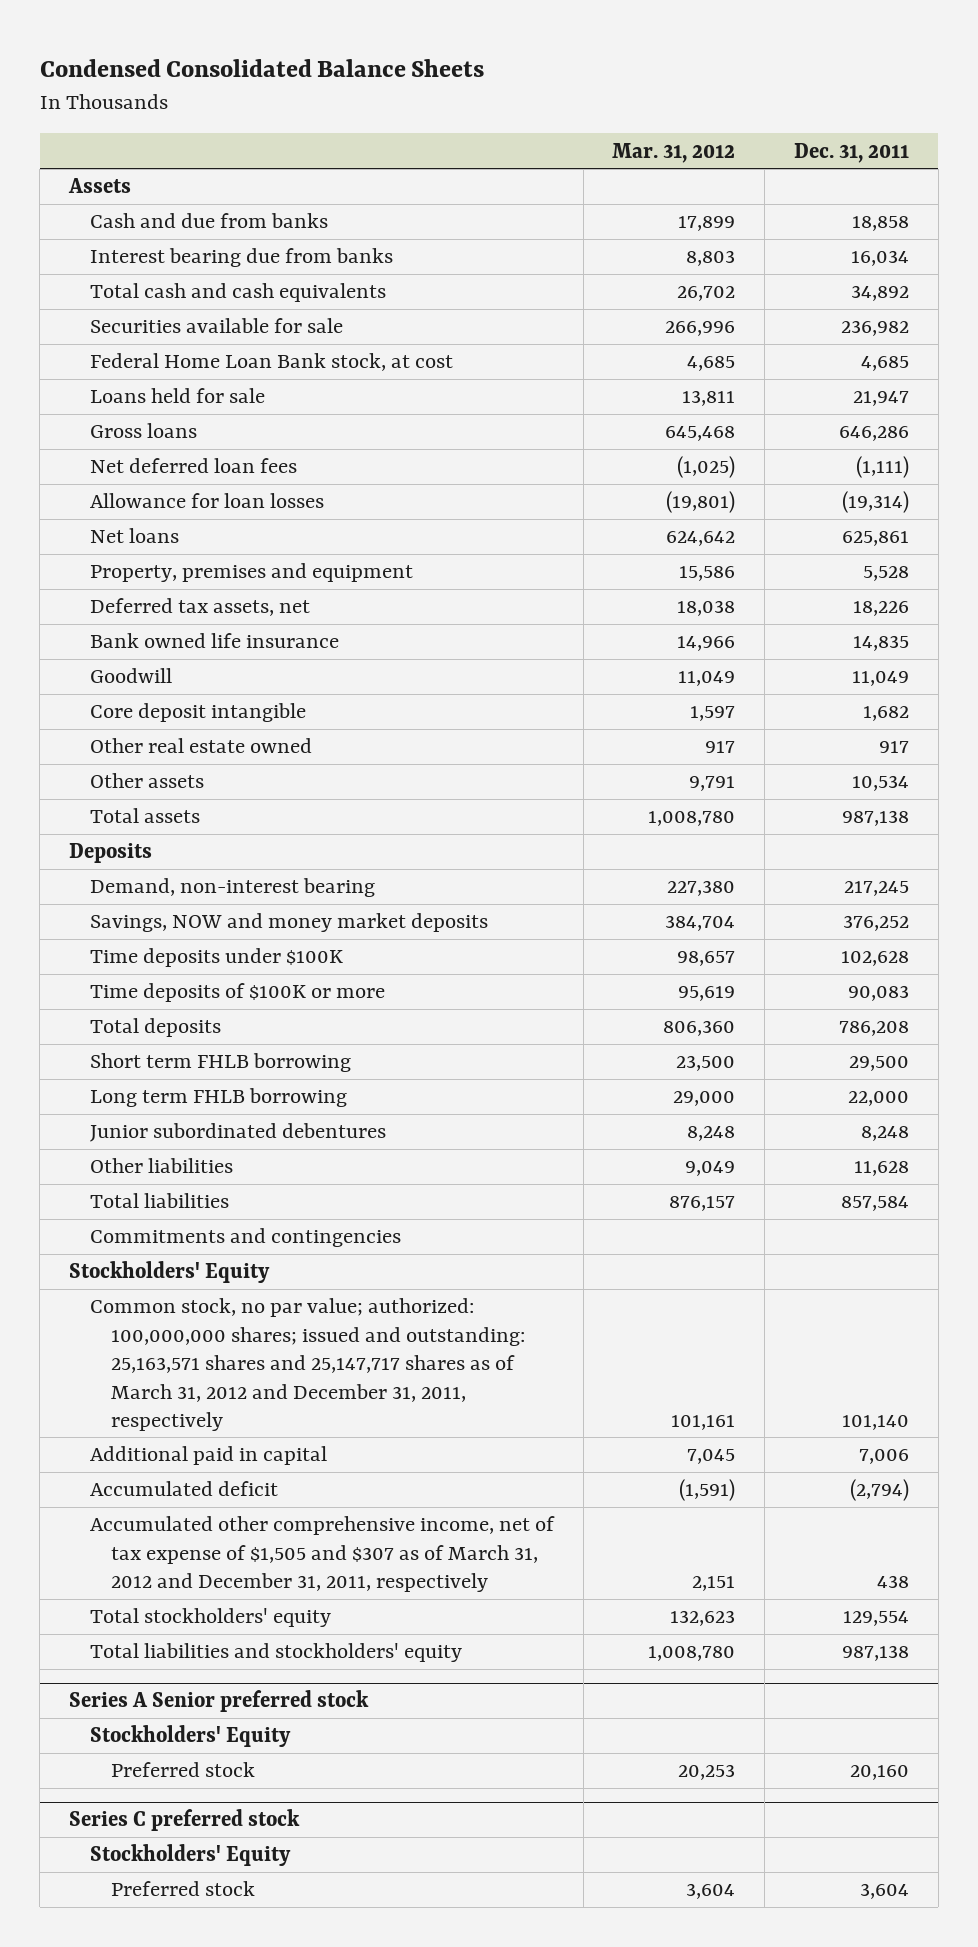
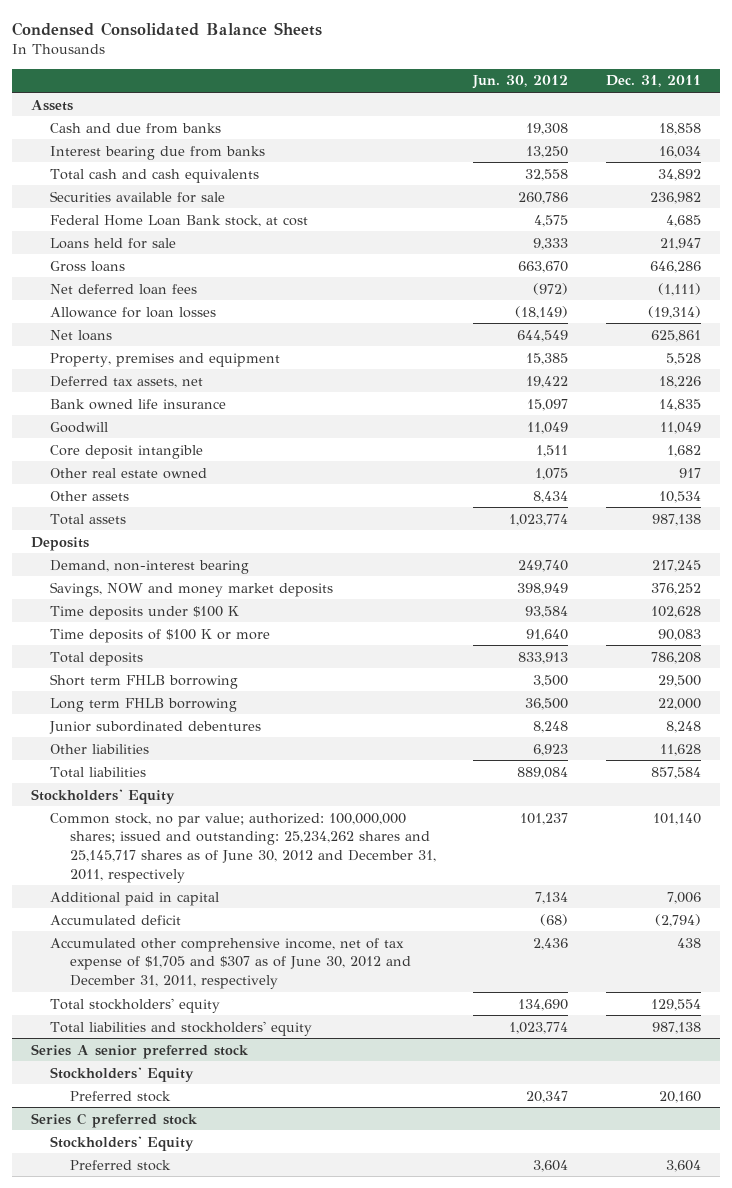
[612,142,736,163] Mar. 31, 2012 -> none
none -> [472,75,569,90] Jun. 30, 2012
[90,948,344,968] Time deposits under $100K -> [50,605,240,620] Time deposits under $100 K
[90,983,386,1003] Time deposits of $100K or more -> [50,628,271,643] Time deposits of $100 K or more
[90,1228,402,1248] Commitments and contingencies -> none
[90,1298,525,1431] Common stock, no par value; authorized: 100,000,000 shares; issued and outstanding: 25,163,571 shares and 25,147,717 shares as of March 31, 2012 and December 31, 2011, respectively -> [50,812,436,883] Common stock, no par value; authorized: 100,000,000 shares; issued and outstanding: 25,234,262 shares and 25,145,717 shares as of June 30, 2012 and December 31, 2011, respectively
[90,1516,556,1593] Accumulated other comprehensive income, net of tax expense of $1,505 and $307 as of March 31, 2012 and December 31, 2011, respectively -> [50,937,411,990] Accumulated other comprehensive income, net of tax expense of $1,705 and $307 as of June 30, 2012 and December 31, 2011, respectively
[69,1690,370,1713] Series A Senior preferred stock -> [31,1043,250,1059] Series A senior preferred stock

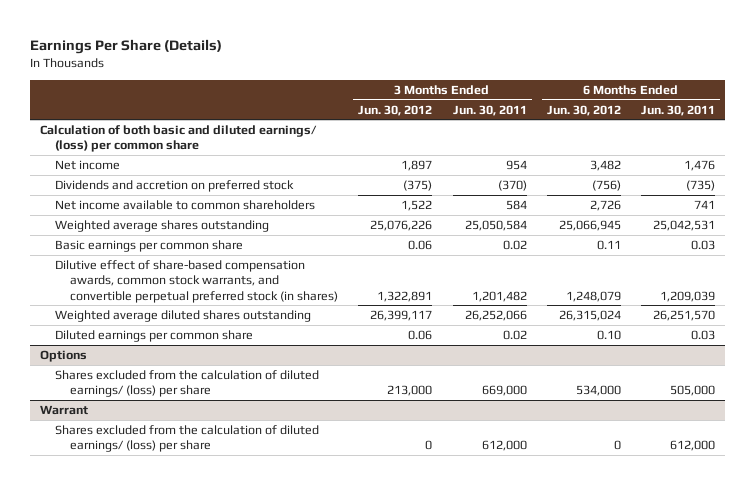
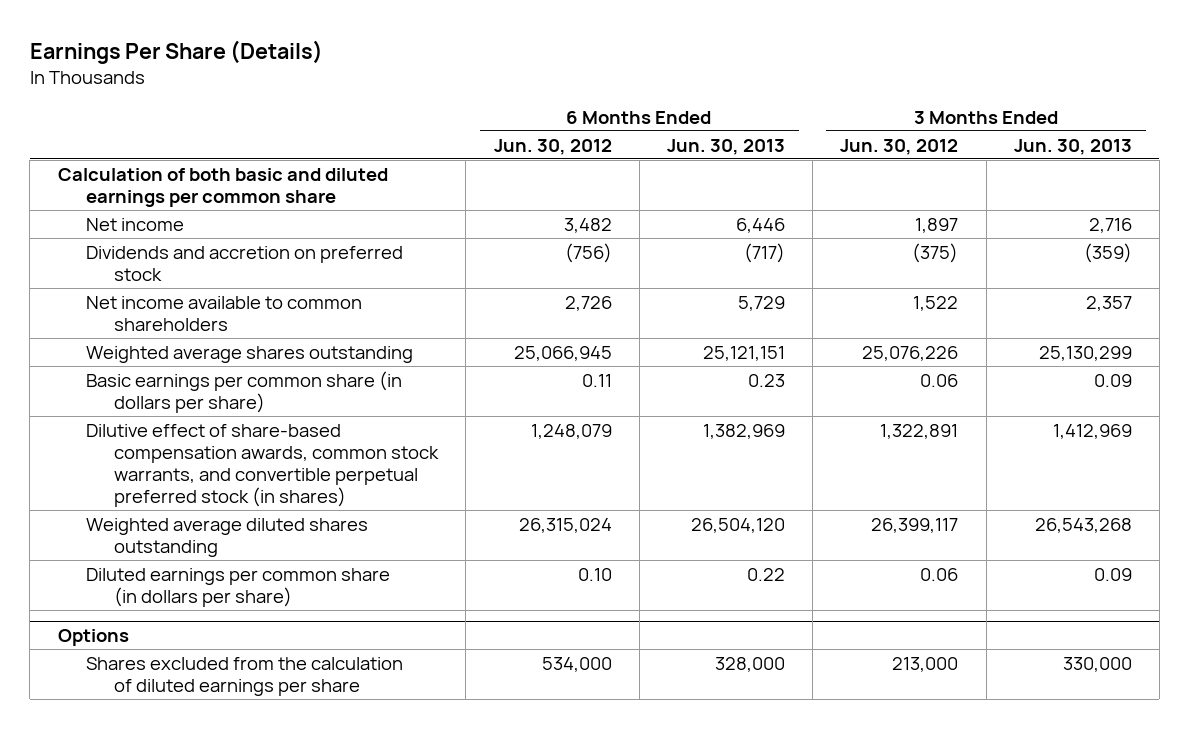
[452,104,527,116] Jun. 30, 2011 -> none
[641,104,716,116] Jun. 30, 2011 -> none
none -> [666,138,785,155] Jun. 30, 2013
none -> [1013,138,1132,155] Jun. 30, 2013
[40,125,318,153] Calculation of both basic and diluted earnings/ (loss) per common share -> [57,167,388,207] Calculation of both basic and diluted earnings per common share
[55,240,244,253] Basic earnings per common share -> [85,370,402,413] Basic earnings per common share (in dollars per share)
[55,330,254,343] Diluted earnings per common share -> [85,567,390,607] Diluted earnings per common share (in dollars per share)
[40,405,89,416] Warrant -> none
[55,425,320,453] Shares excluded from the calculation of diluted earnings/ (loss) per share -> none
[55,370,320,398] Shares excluded from the calculation of diluted earnings/ (loss) per share -> [85,656,403,696] Shares excluded from the calculation of diluted earnings per share

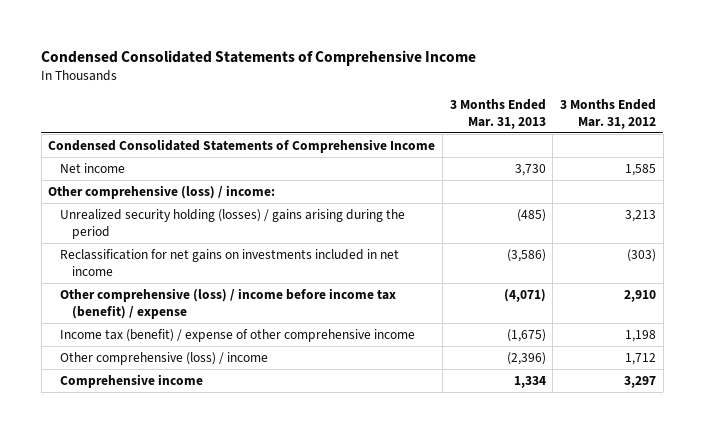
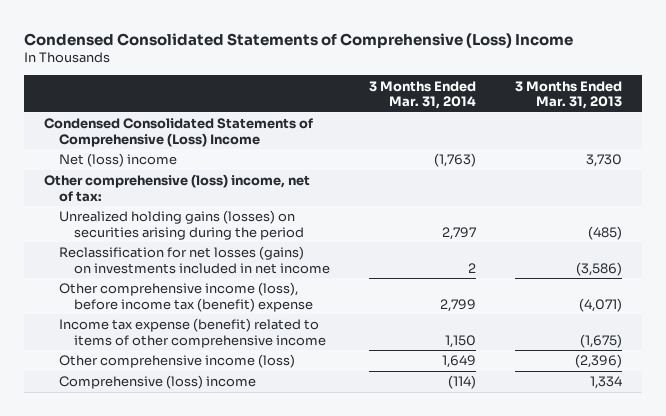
[41,49,477,66] Condensed Consolidated Statements of Comprehensive Income -> [24,32,574,48] Condensed Consolidated Statements of Comprehensive (Loss) Income
[559,98,656,129] 3 Months Ended Mar. 31, 2012 -> none
none -> [369,80,477,110] 3 Months Ended Mar. 31, 2014
[48,138,436,153] Condensed Consolidated Statements of Comprehensive Income -> [43,118,313,147] Condensed Consolidated Statements of Comprehensive (Loss) Income
[60,162,126,173] Net income -> [59,153,178,168] Net (loss) income
[48,184,276,199] Other comprehensive (loss) / income: -> [43,174,310,202] Other comprehensive (loss) income, net of tax:
[60,208,406,239] Unrealized security holding (losses) / gains arising during the period -> [59,210,305,240] Unrealized holding gains (losses) on securities arising during the period
[60,248,400,276] Reclassification for net gains on investments included in net income -> [59,246,331,274] Reclassification for net losses (gains) on investments included in net income
[60,287,397,319] Other comprehensive (loss) / income before income tax (benefit) / expense -> [59,282,314,312] Other comprehensive income (loss), before income tax (benefit) expense
[60,328,416,342] Income tax (benefit) / expense of other comprehensive income -> [59,318,327,348] Income tax expense (benefit) related to items of other comprehensive income
[60,351,269,365] Other comprehensive (loss) / income -> [59,354,296,369] Other comprehensive income (loss)
[60,373,204,388] Comprehensive income -> [59,375,257,390] Comprehensive (loss) income

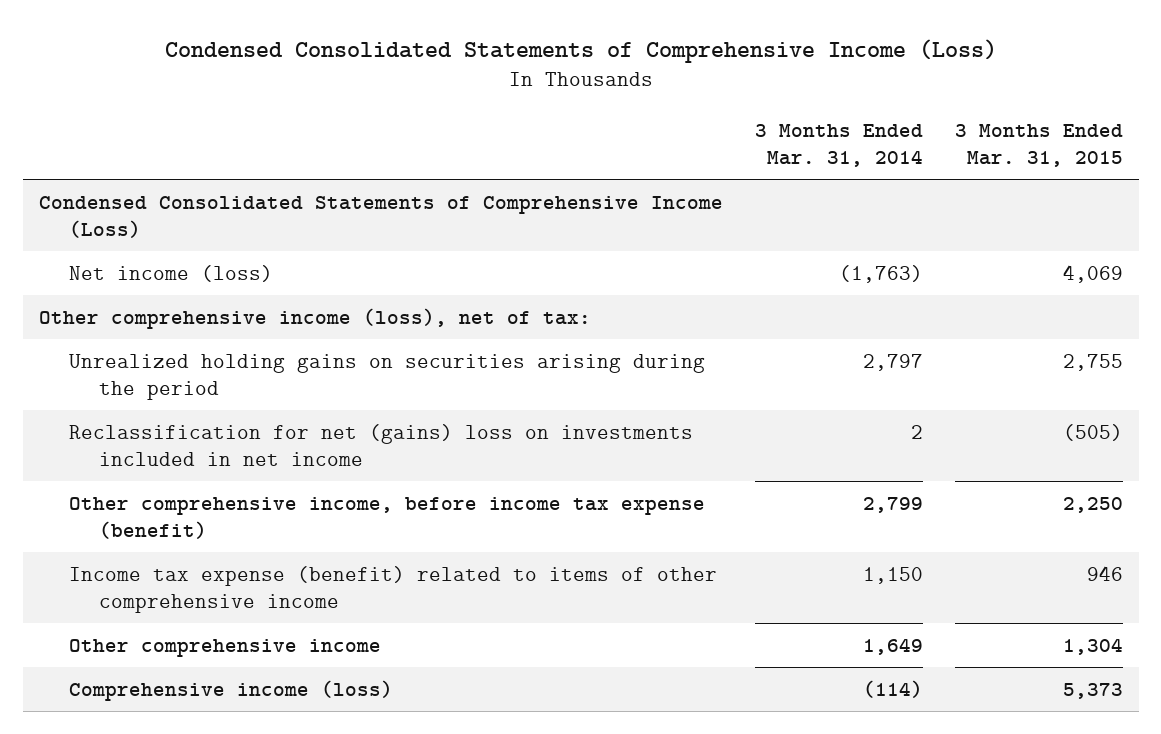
[24,32,574,48] Condensed Consolidated Statements of Comprehensive (Loss) Income -> [164,38,997,63] Condensed Consolidated Statements of Comprehensive Income (Loss)
[515,80,623,110] 3 Months Ended Mar. 31, 2013 -> none
none -> [954,124,1123,168] 3 Months Ended Mar. 31, 2015
[43,118,313,147] Condensed Consolidated Statements of Comprehensive (Loss) Income -> [38,195,723,238] Condensed Consolidated Statements of Comprehensive Income (Loss)
[59,153,178,168] Net (loss) income -> [68,264,273,282] Net income (loss)
[43,174,310,202] Other comprehensive (loss) income, net of tax: -> [38,307,591,329] Other comprehensive income (loss), net of tax:
[59,210,305,240] Unrealized holding gains (losses) on securities arising during the period -> [68,353,705,400] Unrealized holding gains on securities arising during the period
[59,246,331,274] Reclassification for net losses (gains) on investments included in net income -> [68,423,693,466] Reclassification for net (gains) loss on investments included in net income
[59,282,314,312] Other comprehensive income (loss), before income tax (benefit) expense -> [68,496,705,539] Other comprehensive income, before income tax expense (benefit)
[59,354,296,369] Other comprehensive income (loss) -> [68,638,381,657] Other comprehensive income
[59,375,257,390] Comprehensive (loss) income -> [68,679,393,701] Comprehensive income (loss)

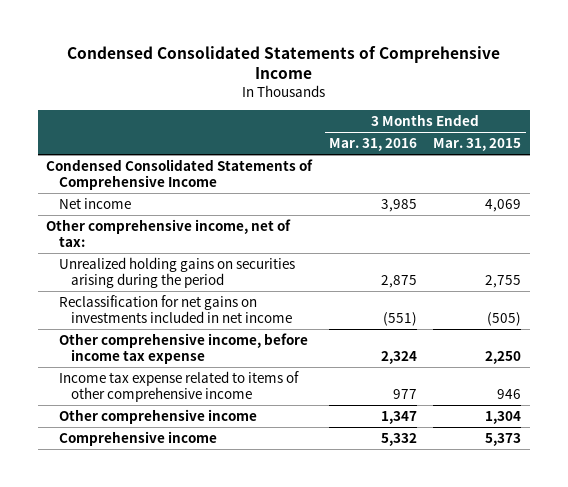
[164,38,997,63] Condensed Consolidated Statements of Comprehensive Income (Loss) -> [66,45,500,80] Condensed Consolidated Statements of Comprehensive Income
[754,124,923,168] 3 Months Ended Mar. 31, 2014 -> none
none -> [328,138,417,152] Mar. 31, 2016
[38,195,723,238] Condensed Consolidated Statements of Comprehensive Income (Loss) -> [46,158,314,190] Condensed Consolidated Statements of Comprehensive Income
[68,264,273,282] Net income (loss) -> [58,197,131,209] Net income
[38,307,591,329] Other comprehensive income (loss), net of tax: -> [46,218,292,247] Other comprehensive income, net of tax:
[68,423,693,466] Reclassification for net (gains) loss on investments included in net income -> [58,294,292,323] Reclassification for net gains on investments included in net income
[68,496,705,539] Other comprehensive income, before income tax expense (benefit) -> [58,332,308,364] Other comprehensive income, before income tax expense
[68,565,717,613] Income tax expense (benefit) related to items of other comprehensive income -> [58,370,299,402] Income tax expense related to items of other comprehensive income
[68,679,393,701] Comprehensive income (loss) -> [58,430,217,446] Comprehensive income

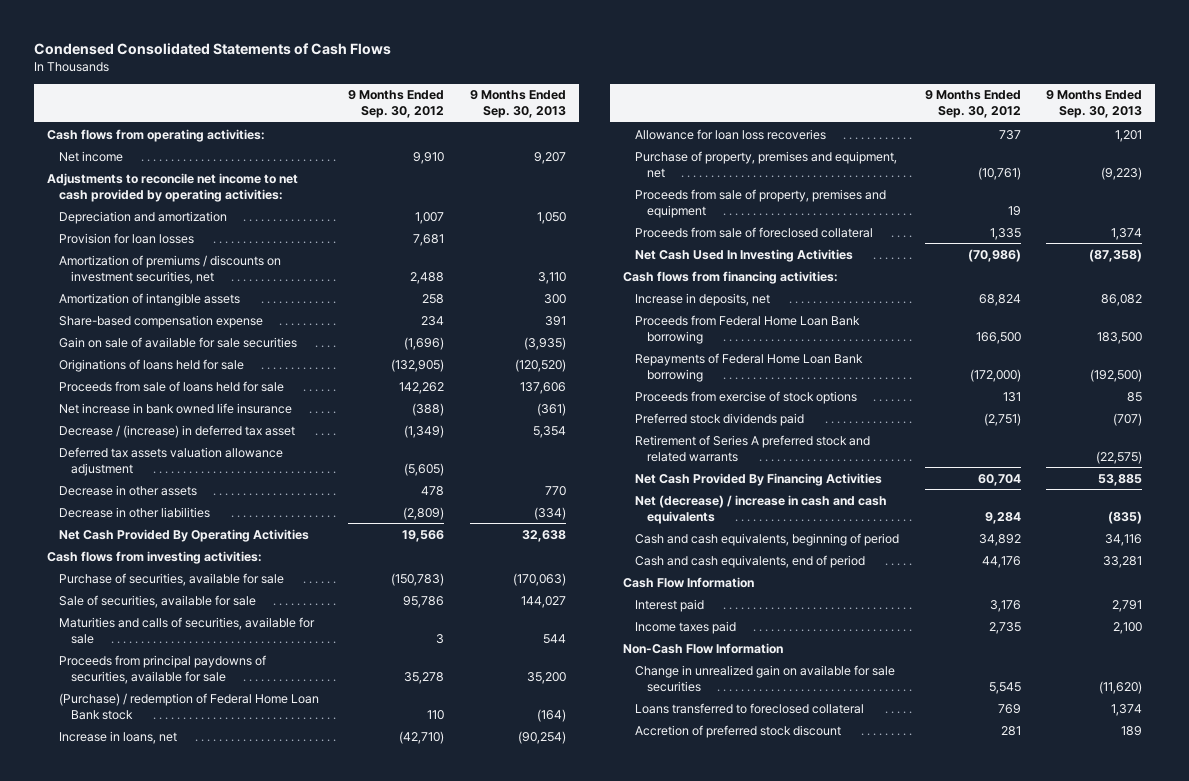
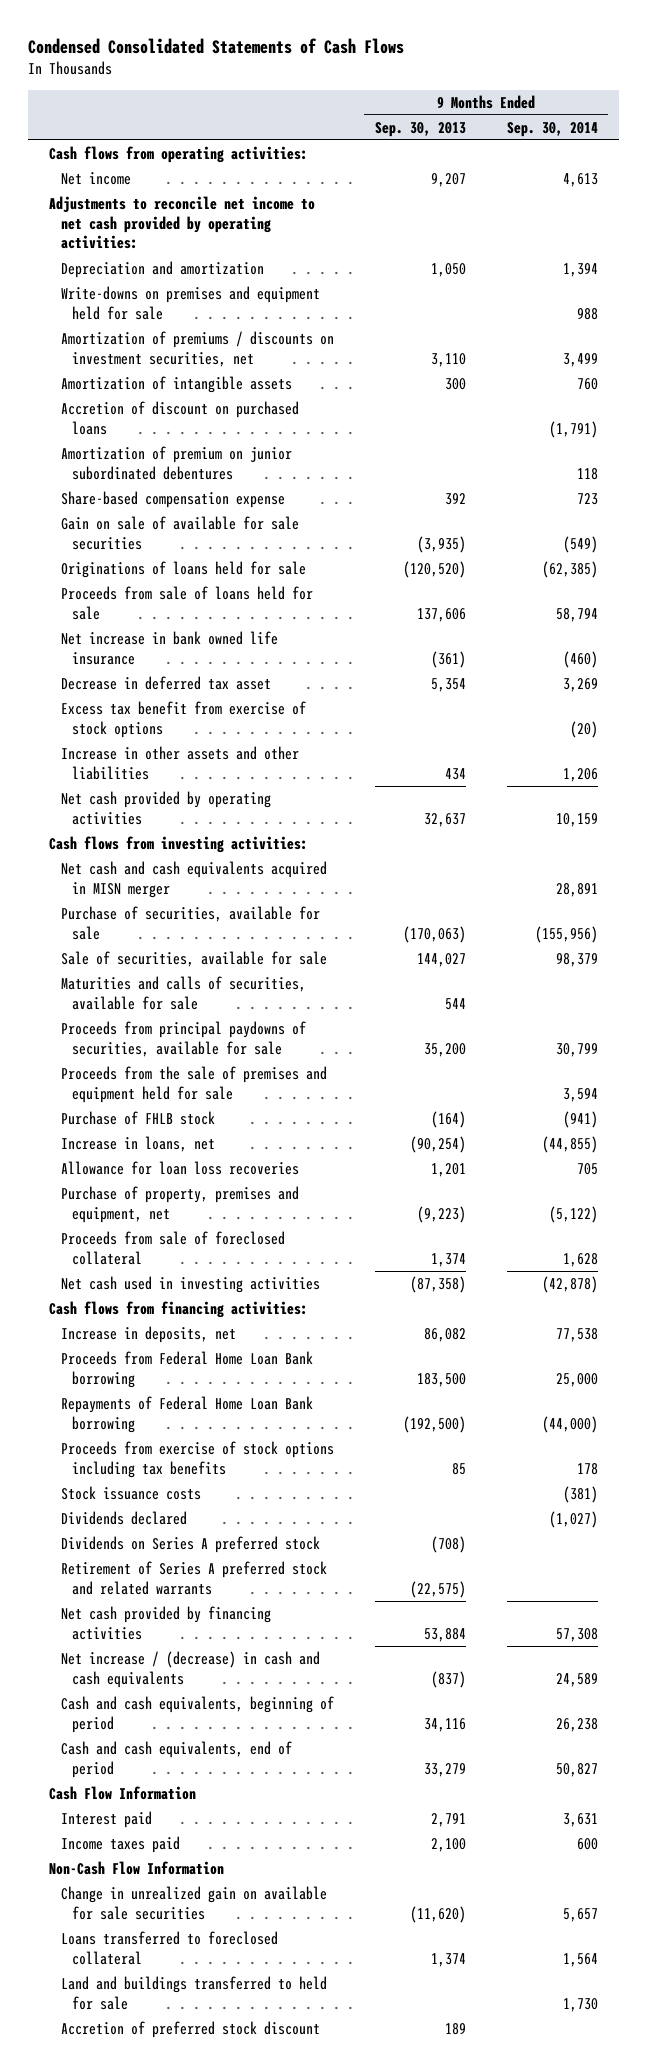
[348,90,445,119] 9 Months Ended Sep. 30, 2012 -> none
none -> [506,121,598,137] Sep. 30, 2014
[58,232,194,244] Provision for loan losses -> none
none -> [60,286,320,320] Write-downs on premises and equipment held for sale
none -> [60,401,299,435] Accretion of discount on purchased loans
none -> [60,446,292,480] Amortization of premium on junior subordinated debentures
[544,315,566,326] 391 -> [444,493,466,506] 392
[58,446,283,476] Deferred tax assets valuation allowance adjustment -> none
[58,484,197,496] Decrease in other assets -> none
[58,506,210,518] Decrease in other liabilities -> none
[58,424,295,438] Decrease / (increase) in deferred tax asset -> [60,676,271,691] Decrease in deferred tax asset
none -> [60,701,306,738] Excess tax benefit from exercise of stock options
none -> [60,746,299,780] Increase in other assets and other liabilities
[58,528,309,542] Net Cash Provided By Operating Activities -> [60,791,271,825] Net cash provided by operating activities
[521,529,566,542] 32,638 -> [423,812,466,827] 32,637
none -> [60,861,327,898] Net cash and cash equivalents acquired in MISN merger
none -> [60,1066,327,1103] Proceeds from the sale of premises and equipment held for sale
[58,692,319,720] (Purchase) / redemption of Federal Home Loan Bank stock -> [60,1111,215,1126] Purchase of FHLB stock
[635,188,887,218] Proceeds from sale of property, premises and equipment -> none
[635,248,854,262] Net Cash Used In Investing Activities -> [60,1276,320,1294] Net cash used in investing activities
[635,390,858,404] Proceeds from exercise of stock options -> [60,1441,334,1478] Proceeds from exercise of stock options including tax benefits
none -> [60,1486,201,1501] Stock issuance costs
none -> [60,1511,187,1526] Dividends declared
[635,412,805,426] Preferred stock dividends paid -> [60,1536,320,1554] Dividends on Series A preferred stock
[1113,412,1143,426] (707) -> [430,1536,466,1554] (708)
[635,472,883,486] Net Cash Provided By Financing Activities -> [60,1606,271,1640] Net cash provided by financing activities
[1098,473,1143,486] 53,885 -> [423,1627,466,1642] 53,884
[635,494,888,524] Net (decrease) / increase in cash and cash equivalents -> [60,1651,320,1688] Net increase / (decrease) in cash and cash equivalents
[1108,510,1143,524] (835) -> [430,1670,466,1688] (837)
[1103,555,1143,568] 33,281 -> [423,1762,466,1777] 33,279
none -> [60,1976,327,2010] Land and buildings transferred to held for sale

